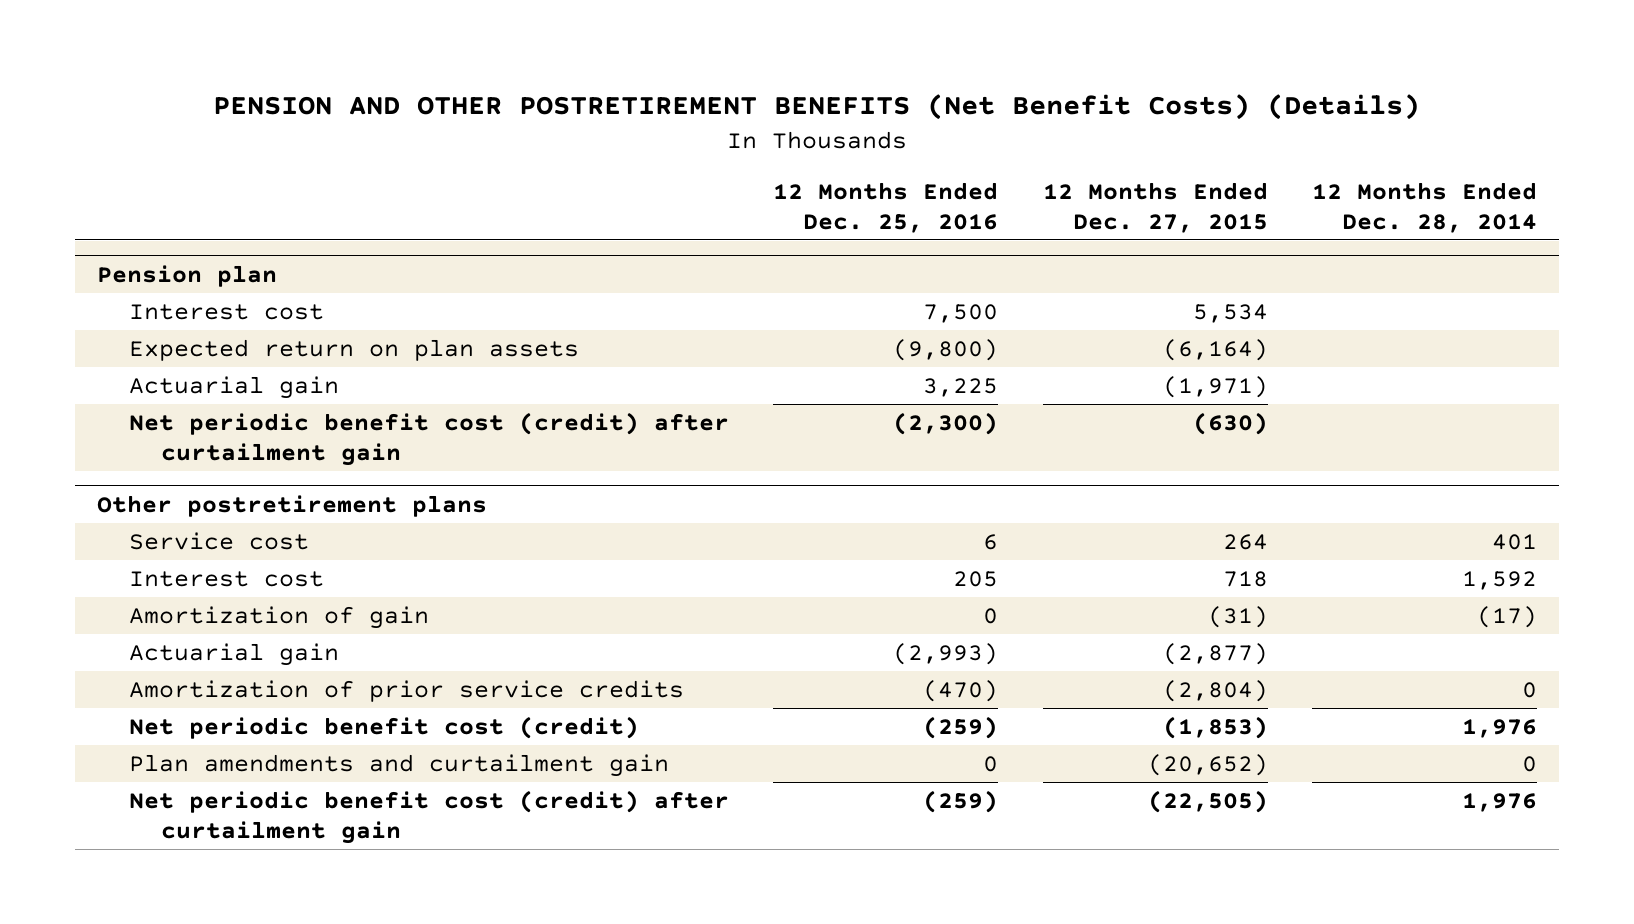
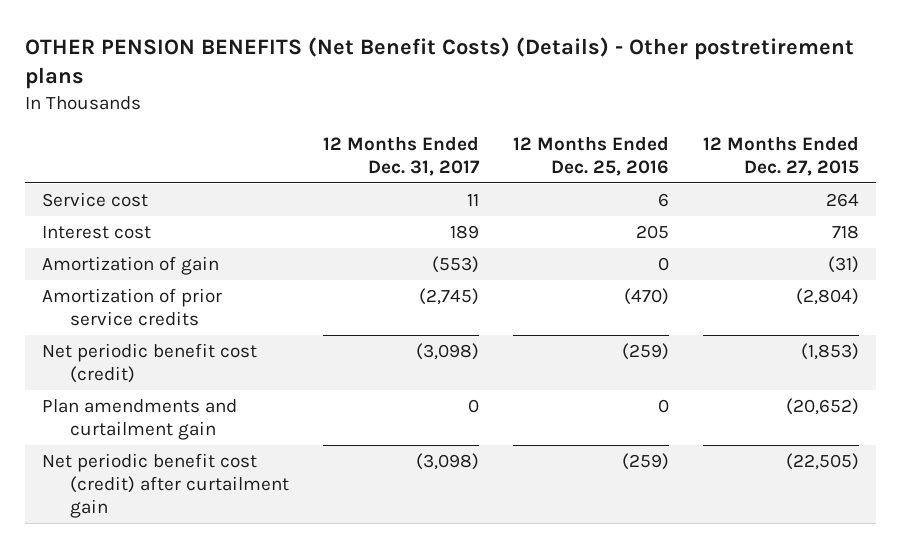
[213,93,1421,120] PENSION AND OTHER POSTRETIREMENT BENEFITS (Net Benefit Costs) (Details) -> [24,37,854,90] OTHER PENSION BENEFITS (Net Benefit Costs) (Details) - Other postretirement plans
[1312,181,1538,233] 12 Months Ended Dec. 28, 2014 -> none
none -> [322,135,480,176] 12 Months Ended Dec. 31, 2017
[97,264,278,287] Pension plan -> none
[128,303,324,320] Interest cost -> none
[128,338,579,361] Expected return on plan assets -> none
[128,375,339,399] Actuarial gain -> none
[128,411,729,466] Net periodic benefit cost (credit) after curtailment gain -> none
[97,494,488,517] Other postretirement plans -> none
[128,642,339,666] Actuarial gain -> none

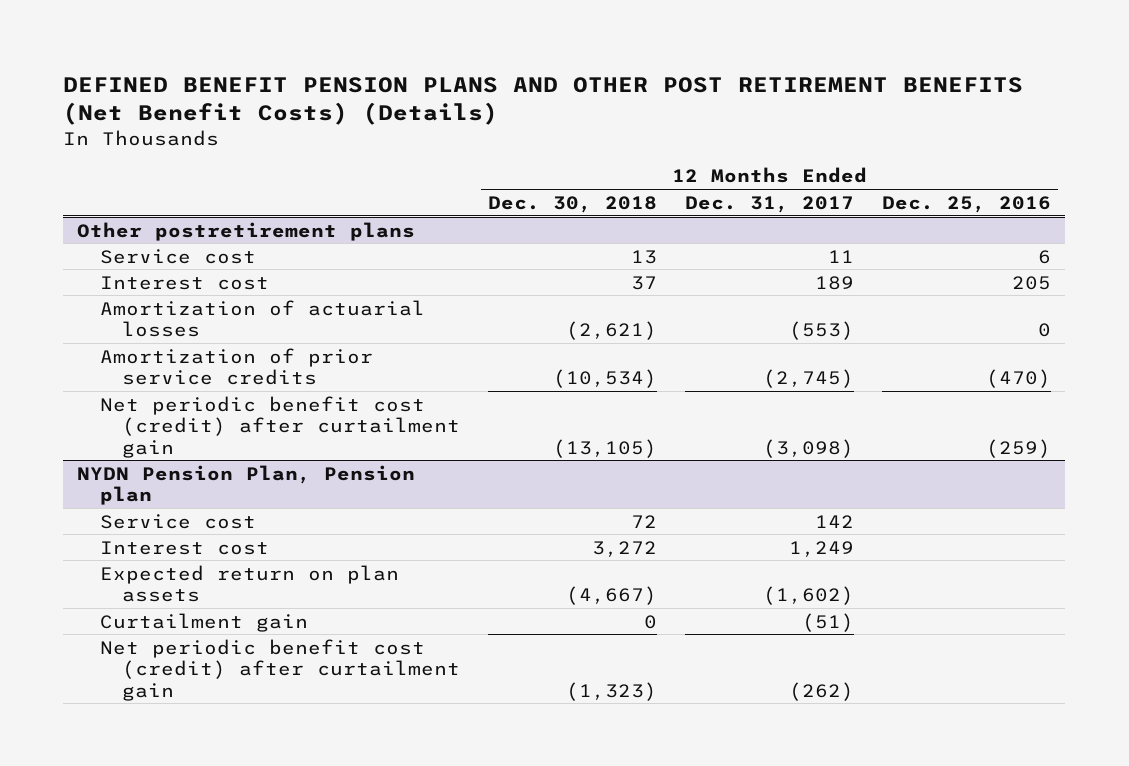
[24,37,854,90] OTHER PENSION BENEFITS (Net Benefit Costs) (Details) - Other postretirement plans -> [63,76,1024,125] DEFINED BENEFIT PENSION PLANS AND OTHER POST RETIREMENT BENEFITS (Net Benefit Costs) (Details)
[703,135,860,176] 12 Months Ended Dec. 27, 2015 -> none
none -> [487,195,657,213] Dec. 30, 2018
none -> [77,221,416,241] Other postretirement plans
[41,255,219,275] Amortization of gain -> [99,299,425,338] Amortization of actuarial losses
[41,342,257,383] Net periodic benefit cost (credit) -> none
[41,398,237,440] Plan amendments and curtailment gain -> none
none -> [77,464,416,506] NYDN Pension Plan, Pension plan
none -> [99,513,256,529] Service cost
none -> [99,540,269,555] Interest cost
none -> [99,564,399,603] Expected return on plan assets
none -> [99,612,308,632] Curtailment gain
none -> [99,638,460,701] Net periodic benefit cost (credit) after curtailment gain

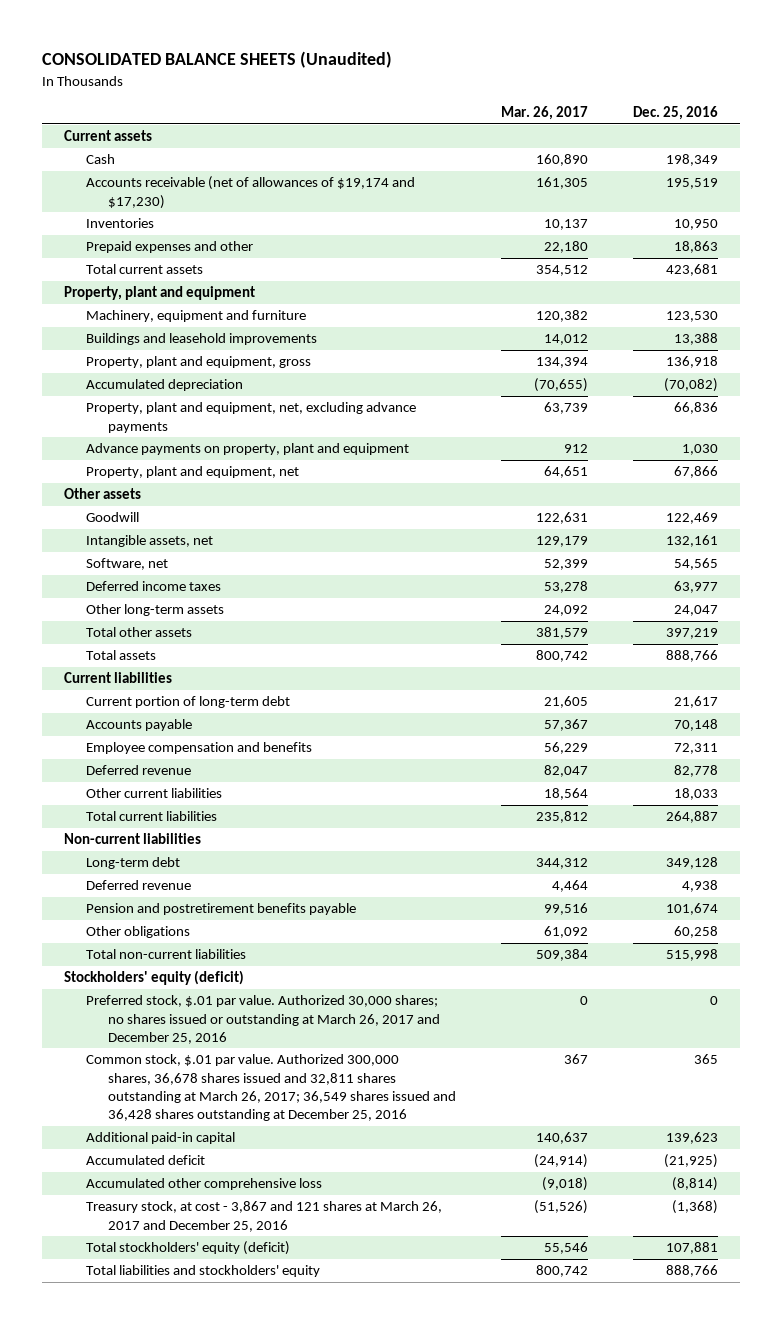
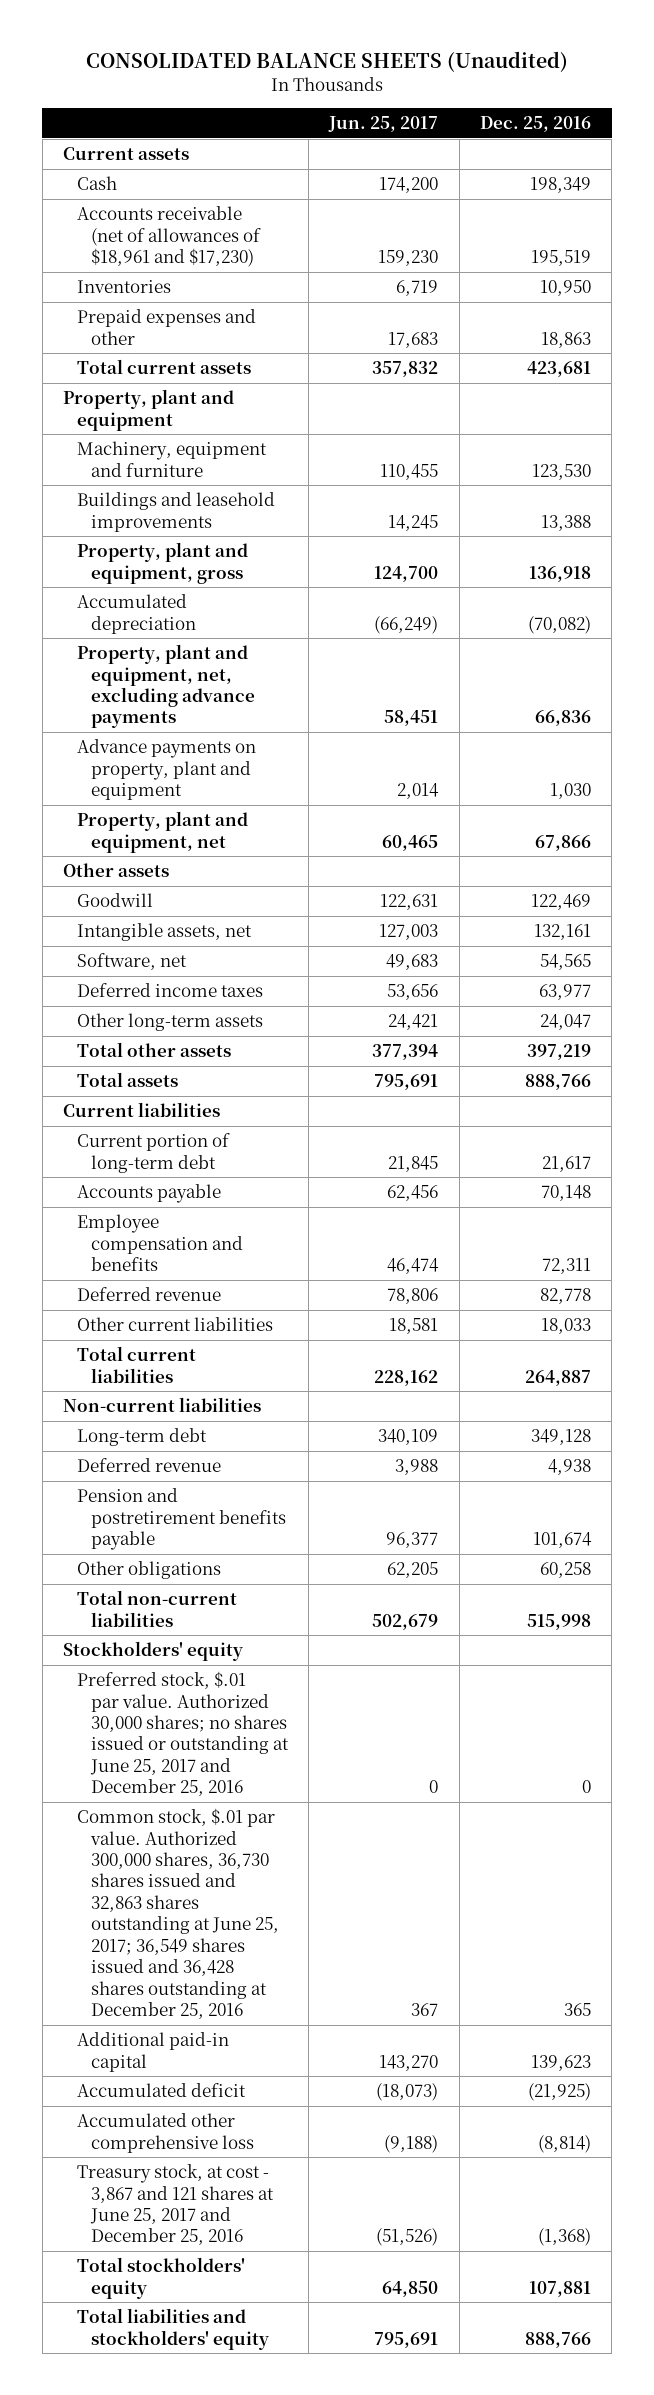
[500,106,588,121] Mar. 26, 2017 -> none
none -> [328,115,439,132] Jun. 25, 2017
[86,176,416,209] Accounts receivable (net of allowances of $19,174 and $17,230) -> [76,206,261,267] Accounts receivable (net of allowances of $18,961 and $17,230)
[64,970,245,986] Stockholders' equity (deficit) -> [62,1641,243,1662] Stockholders' equity
[86,995,441,1044] Preferred stock, $.01 par value. Authorized 30,000 shares; no shares issued or outstanding at March 26, 2017 and December 25, 2016 -> [76,1671,289,1797] Preferred stock, $.01 par value. Authorized 30,000 shares; no shares issued or outstanding at June 25, 2017 and December 25, 2016
[86,1054,457,1122] Common stock, $.01 par value. Authorized 300,000 shares, 36,678 shares issued and 32,811 shares outstanding at March 26, 2017; 36,549 shares issued and 36,428 shares outstanding at December 25, 2016 -> [76,1808,279,2020] Common stock, $.01 par value. Authorized 300,000 shares, 36,730 shares issued and 32,863 shares outstanding at June 25, 2017; 36,549 shares issued and 36,428 shares outstanding at December 25, 2016
[86,1201,443,1232] Treasury stock, at cost - 3,867 and 121 shares at March 26, 2017 and December 25, 2016 -> [76,2164,274,2246] Treasury stock, at cost - 3,867 and 121 shares at June 25, 2017 and December 25, 2016
[86,1241,291,1256] Total stockholders' equity (deficit) -> [76,2257,245,2299] Total stockholders' equity

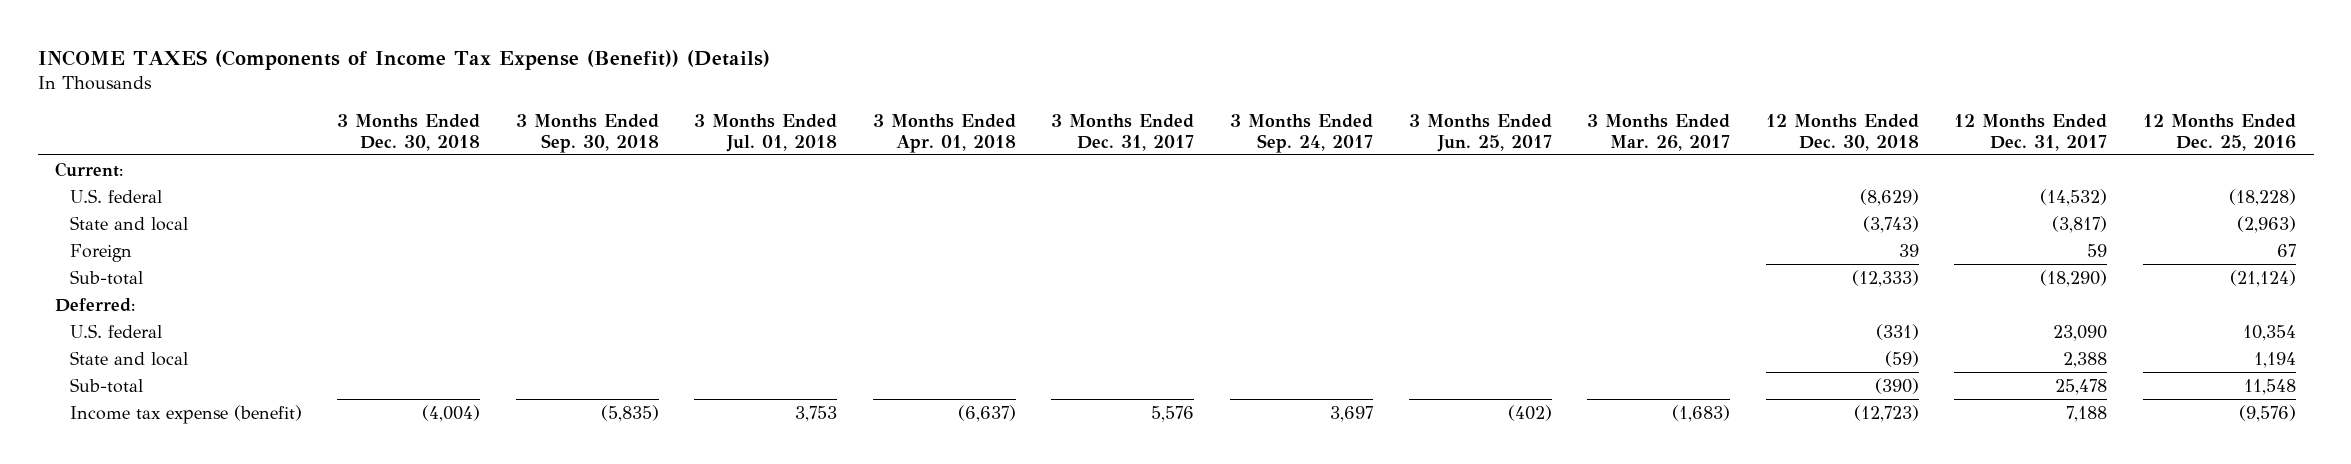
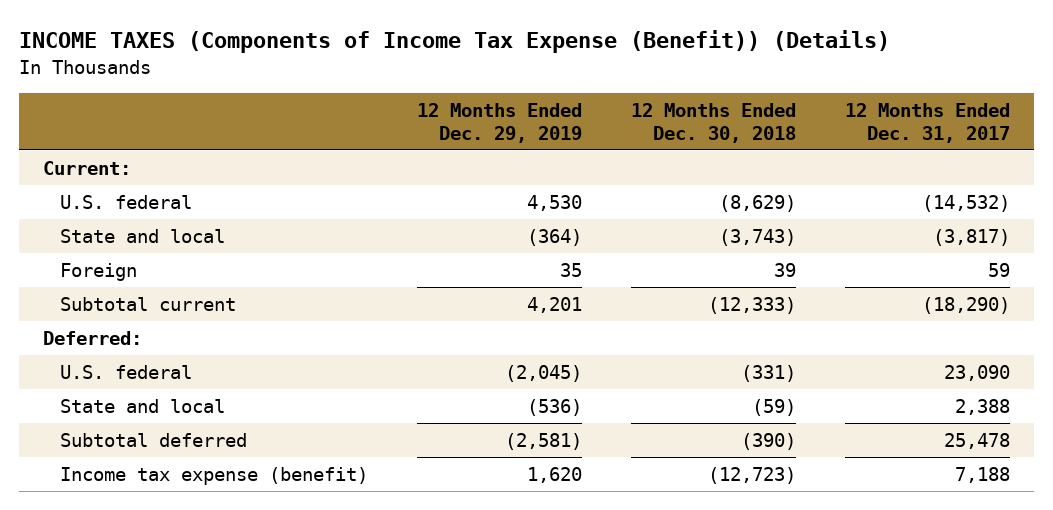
[337,113,481,151] 3 Months Ended Dec. 30, 2018 -> none
[515,113,659,153] 3 Months Ended Sep. 30, 2018 -> none
[694,113,838,152] 3 Months Ended Jul. 01, 2018 -> none
[872,113,1016,153] 3 Months Ended Apr. 01, 2018 -> none
[1051,113,1195,151] 3 Months Ended Dec. 31, 2017 -> none
[1229,113,1373,153] 3 Months Ended Sep. 24, 2017 -> none
[1408,113,1552,152] 3 Months Ended Jun. 25, 2017 -> none
[1587,113,1731,151] 3 Months Ended Mar. 26, 2017 -> none
[2142,113,2296,151] 12 Months Ended Dec. 25, 2016 -> none
none -> [417,103,583,143] 12 Months Ended Dec. 29, 2019
[69,269,143,285] Sub-total -> [60,296,237,311] Subtotal current
[69,377,143,393] Sub-total -> [60,432,248,447] Subtotal deferred

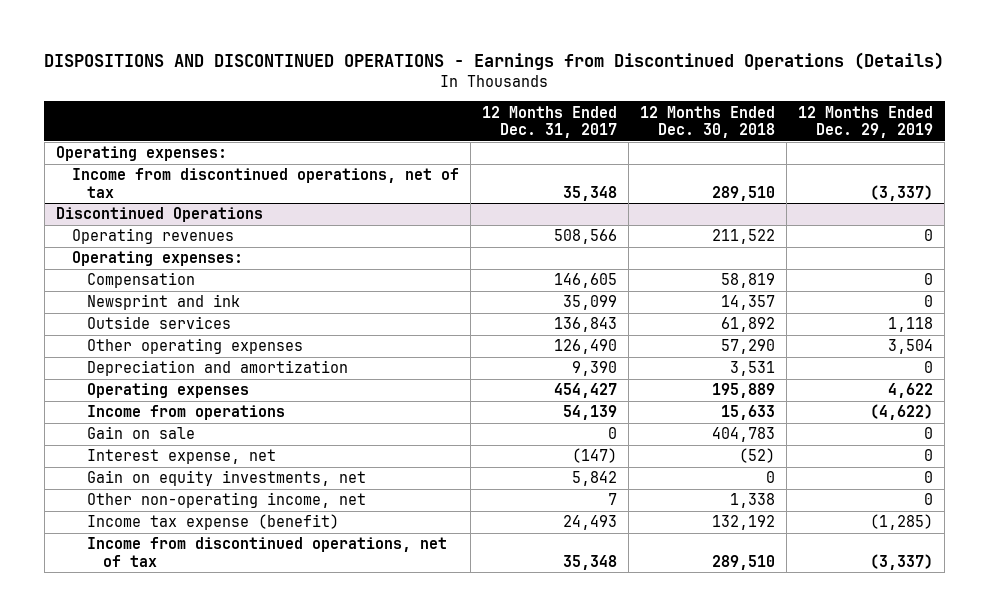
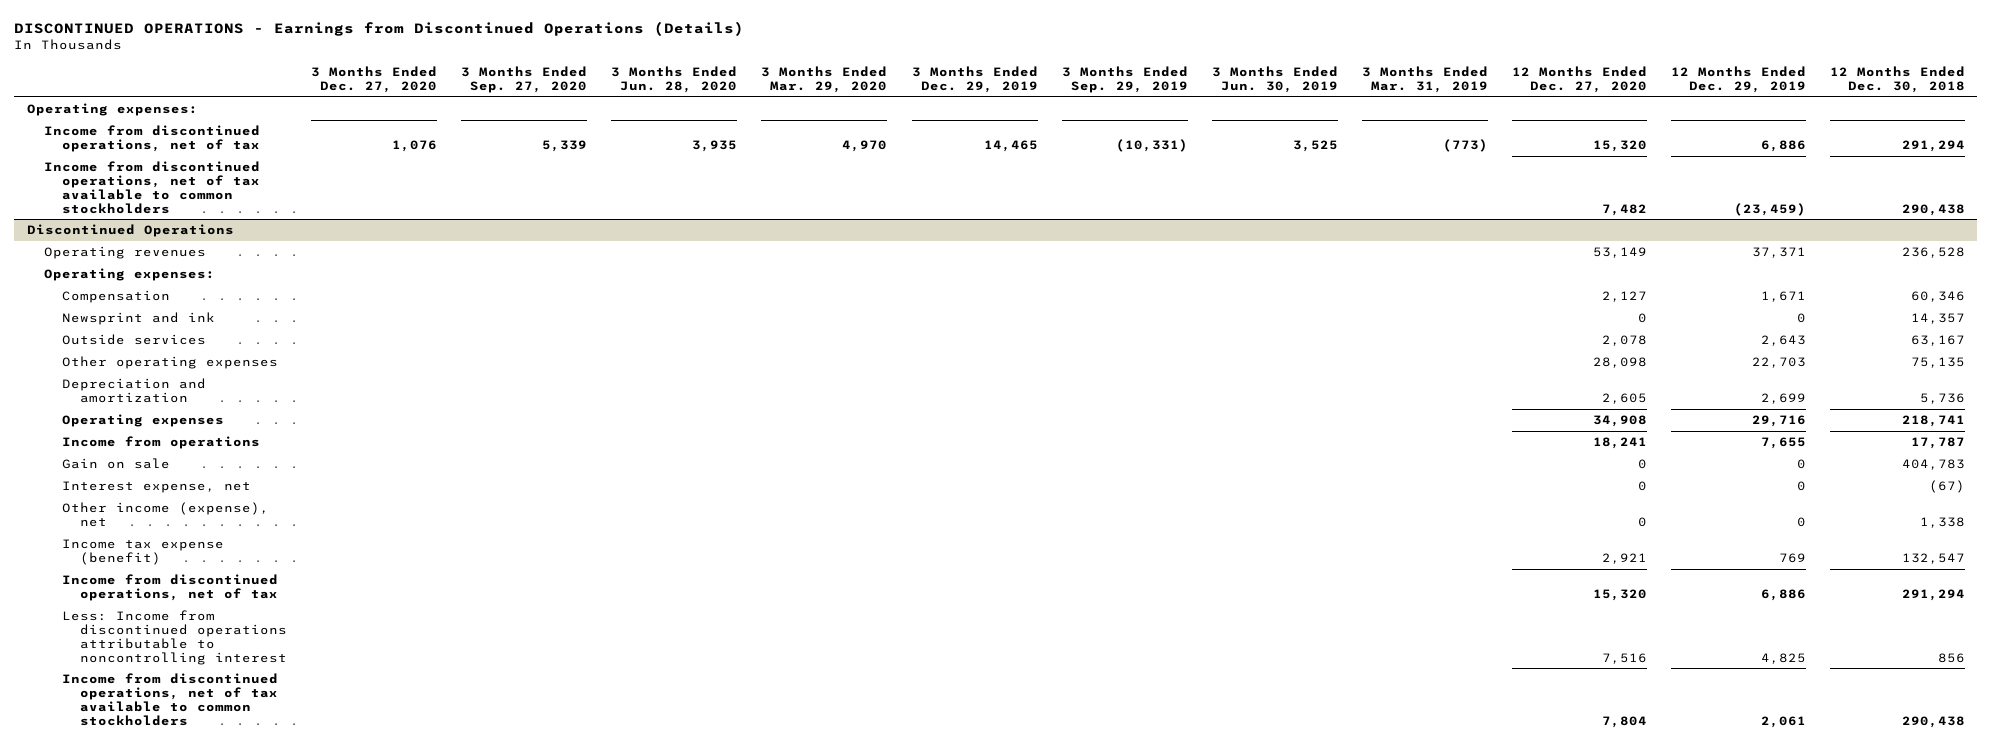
[44,51,945,70] DISPOSITIONS AND DISCONTINUED OPERATIONS - Earnings from Discontinued Operations (Details) -> [14,20,745,36] DISCONTINUED OPERATIONS - Earnings from Discontinued Operations (Details)
[481,105,617,138] 12 Months Ended Dec. 31, 2017 -> none
none -> [311,66,438,93] 3 Months Ended Dec. 27, 2020
none -> [461,66,588,93] 3 Months Ended Sep. 27, 2020
none -> [611,66,738,93] 3 Months Ended Jun. 28, 2020
none -> [761,66,888,93] 3 Months Ended Mar. 29, 2020
none -> [911,66,1038,93] 3 Months Ended Dec. 29, 2019
none -> [1061,66,1188,93] 3 Months Ended Sep. 29, 2019
none -> [1211,66,1338,93] 3 Months Ended Jun. 30, 2019
none -> [1361,66,1488,93] 3 Months Ended Mar. 31, 2019
none -> [1512,66,1648,93] 12 Months Ended Dec. 27, 2020
[711,185,775,201] 289,510 -> [1902,139,1966,152] 291,294
[870,184,934,201] (3,337) -> [1761,139,1807,152] 6,886
none -> [44,161,261,214] Income from discontinued operations, net of tax available to common stockholders
[711,229,775,245] 211,522 -> [1902,247,1966,259] 236,528
[924,229,934,242] 0 -> [1752,247,1807,259] 37,371
[720,273,775,289] 58,819 -> [1911,291,1966,303] 60,346
[924,273,934,286] 0 -> [1761,291,1807,303] 1,671
[720,317,775,333] 61,892 -> [1911,335,1966,347] 63,167
[888,317,934,333] 1,118 -> [1761,335,1807,347] 2,643
[720,339,775,355] 57,290 -> [1911,357,1966,369] 75,135
[888,339,934,355] 3,504 -> [1752,357,1807,369] 22,703
[729,361,775,377] 3,531 -> [1920,392,1966,404] 5,736
[924,361,934,374] 0 -> [1761,392,1807,404] 2,699
[711,383,775,399] 195,889 -> [1902,415,1966,428] 218,741
[888,383,934,399] 4,622 -> [1752,415,1807,428] 29,716
[720,405,775,421] 15,633 -> [1911,437,1966,450] 17,787
[870,404,934,421] (4,622) -> [1761,437,1807,450] 7,655
[87,470,367,487] Gain on equity investments, net -> none
[738,448,775,464] (52) -> [1929,480,1966,494] (67)
[87,492,367,509] Other non-operating income, net -> [62,502,270,527] Other income (expense), net
[711,515,775,531] 132,192 -> [1902,552,1966,564] 132,547
[870,514,934,531] (1,285) -> [1779,552,1807,563] 769
[711,554,775,570] 289,510 -> [1902,588,1966,601] 291,294
[870,553,934,570] (3,337) -> [1761,588,1807,601] 6,886
none -> [62,610,287,665] Less: Income from discontinued operations attributable to noncontrolling interest
none -> [62,673,279,726] Income from discontinued operations, net of tax available to common stockholders

